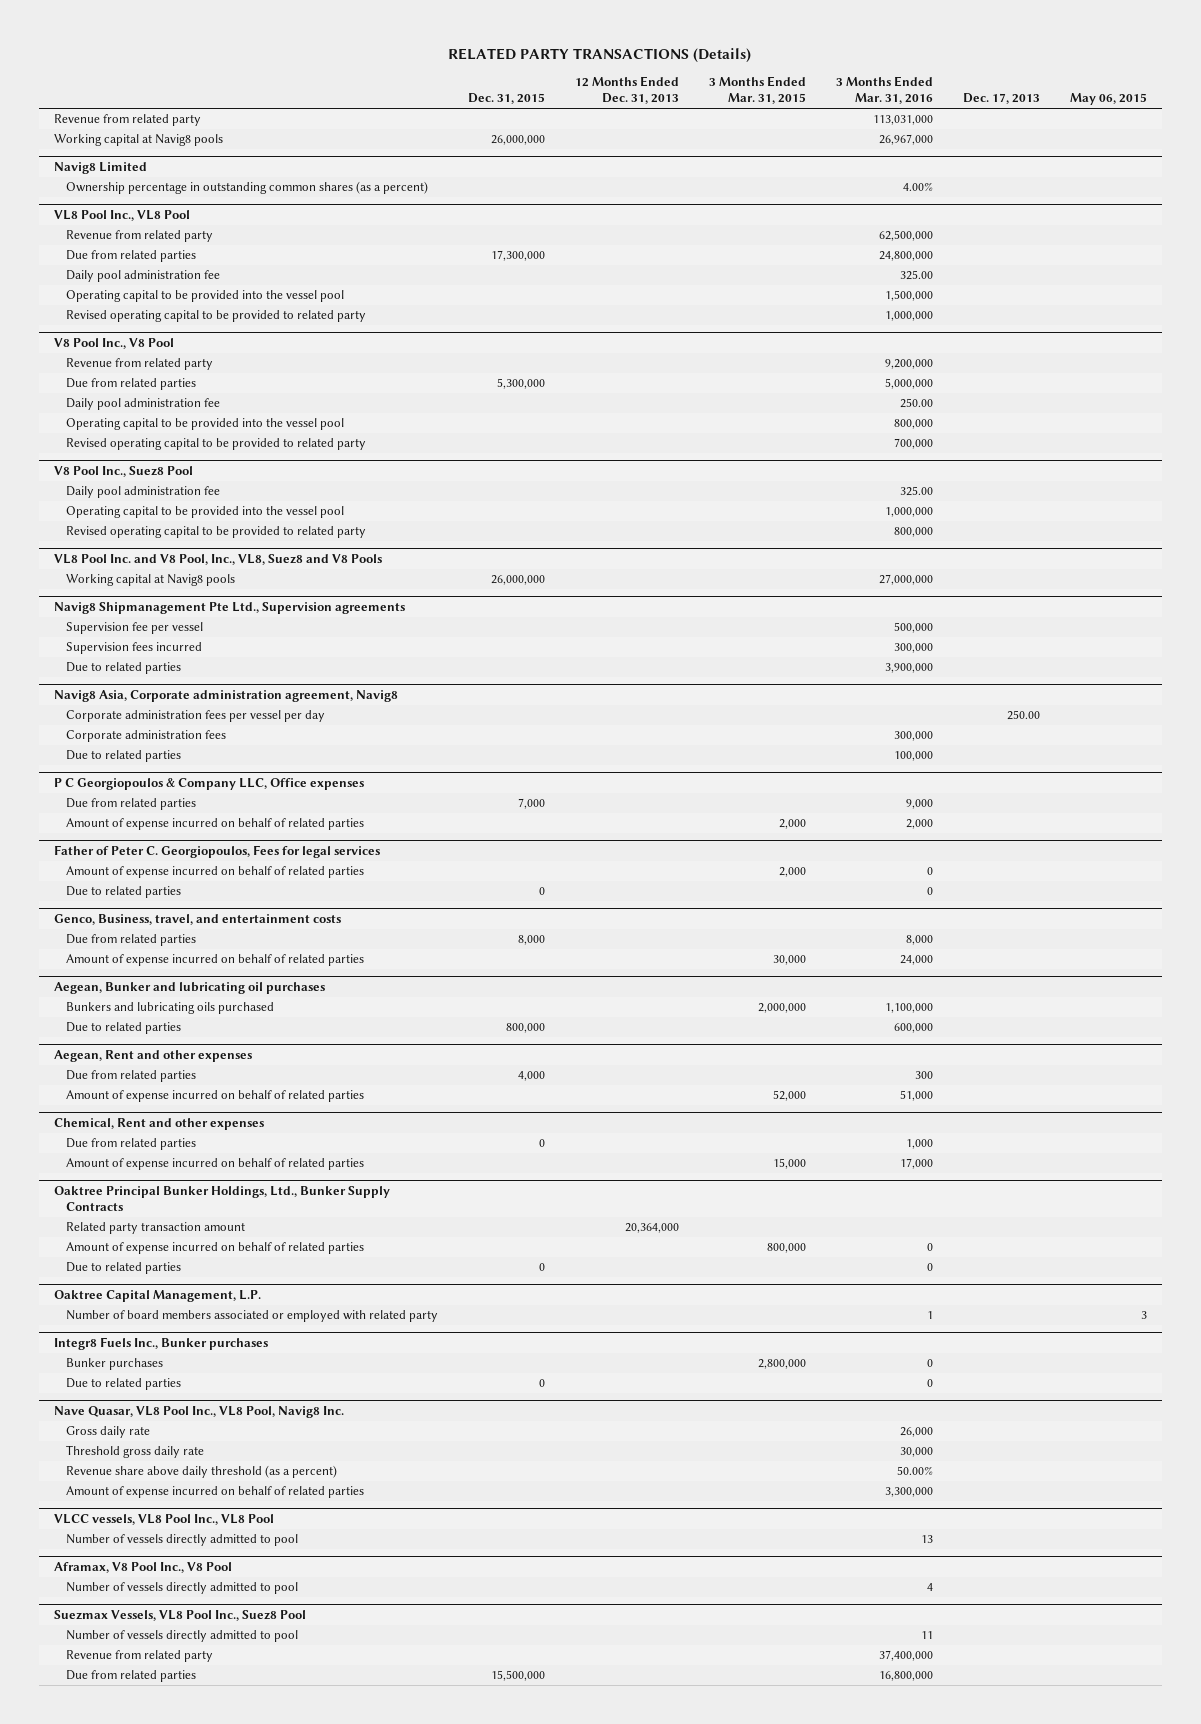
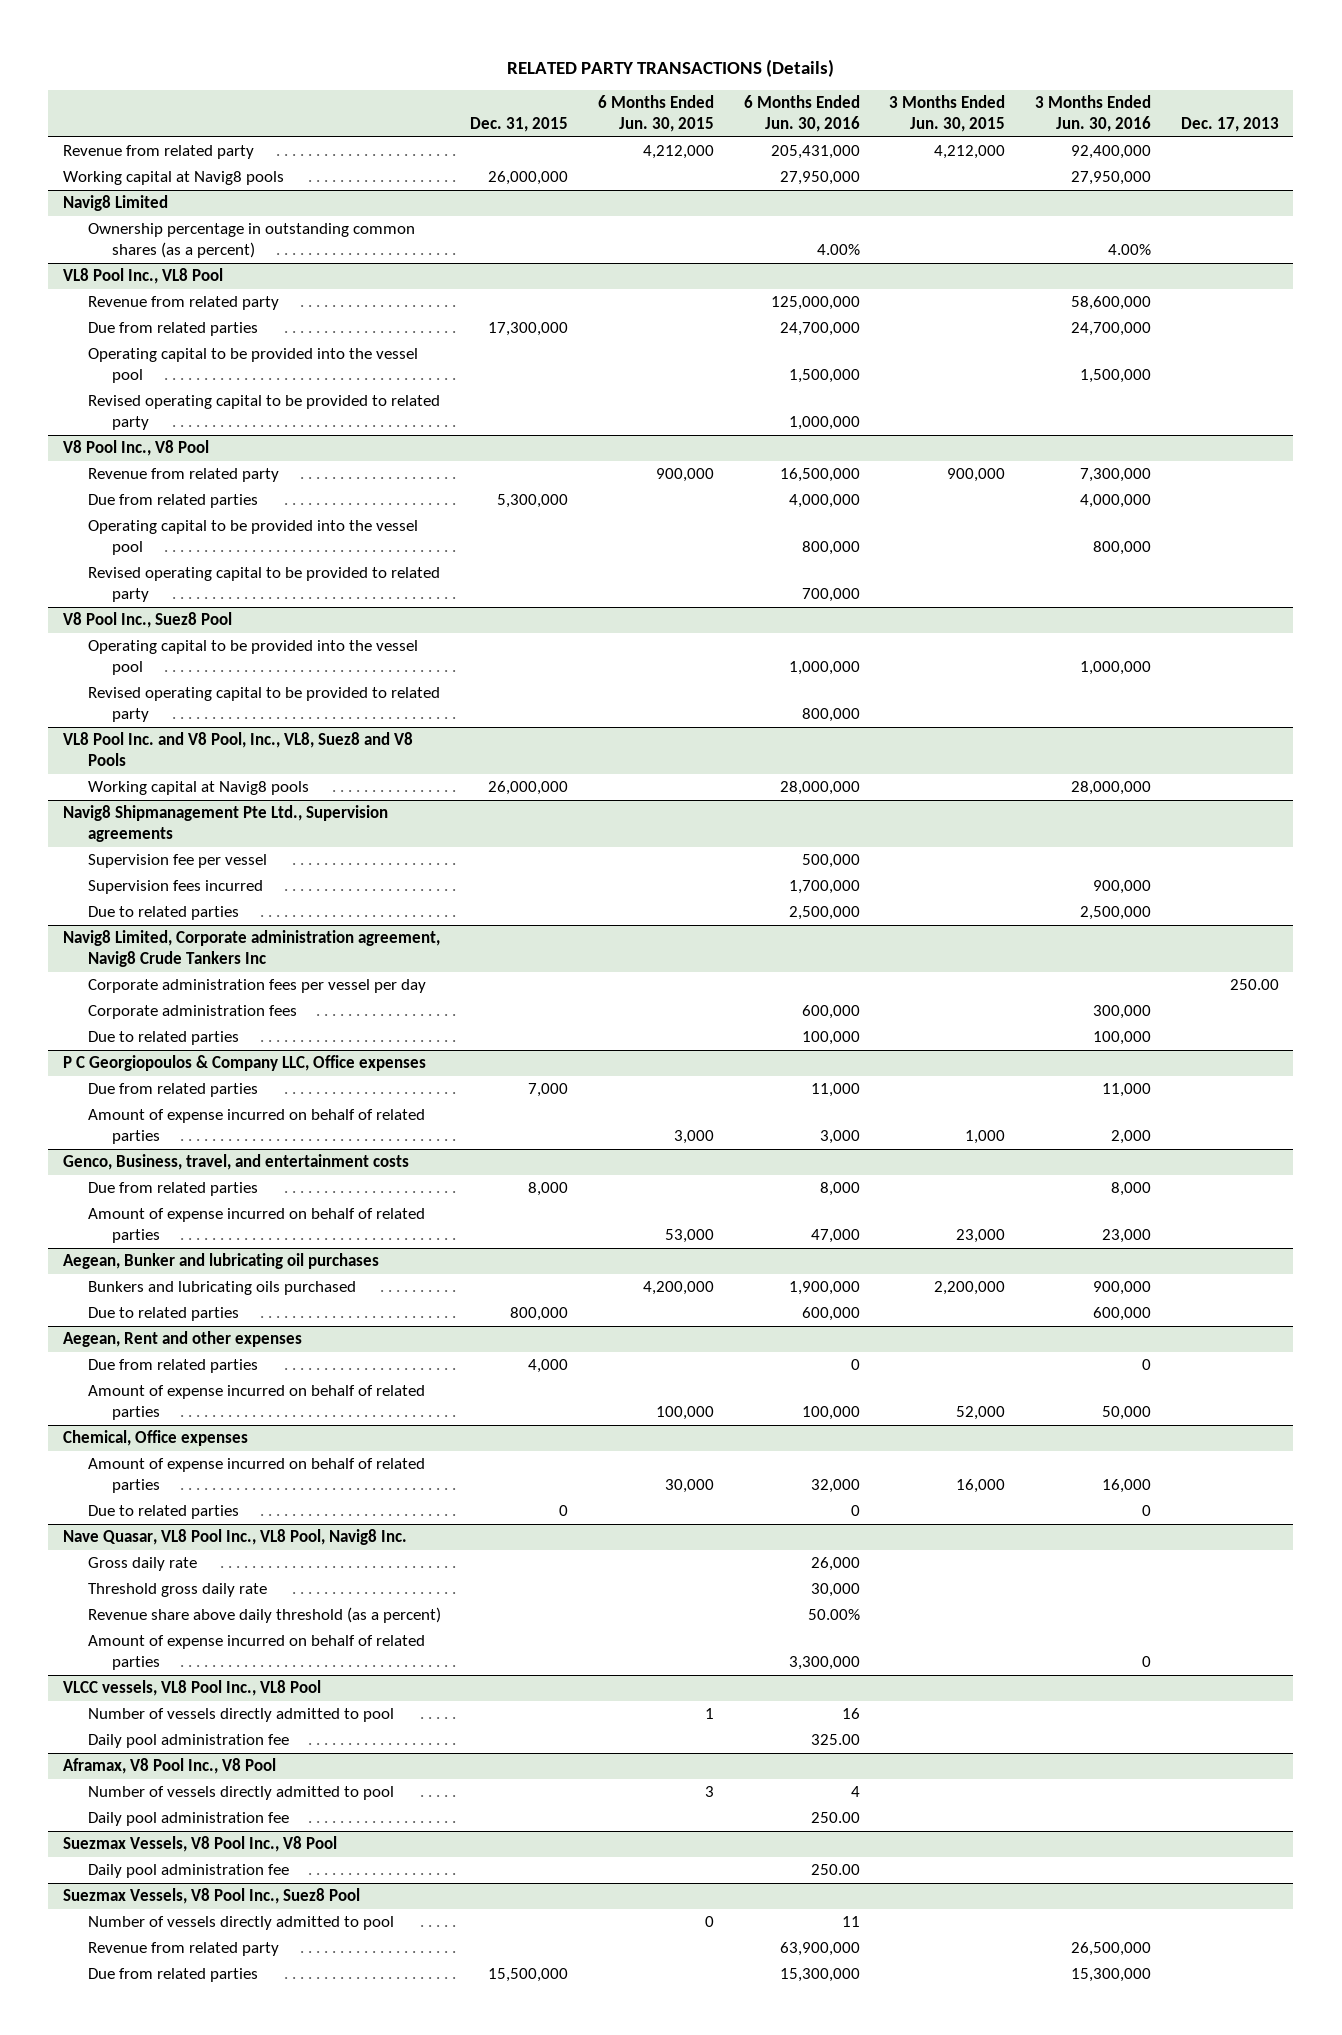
[575,76,680,105] 12 Months Ended Dec. 31, 2013 -> none
[708,76,806,105] 3 Months Ended Mar. 31, 2015 -> none
[835,76,933,105] 3 Months Ended Mar. 31, 2016 -> none
[1069,93,1147,106] May 06, 2015 -> none
none -> [598,95,715,133] 6 Months Ended Jun. 30, 2015
none -> [743,95,860,133] 6 Months Ended Jun. 30, 2016
none -> [889,95,1006,133] 3 Months Ended Jun. 30, 2015
none -> [1034,95,1151,133] 3 Months Ended Jun. 30, 2016
[66,270,221,283] Daily pool administration fee -> none
[66,398,221,411] Daily pool administration fee -> none
[66,486,221,499] Daily pool administration fee -> none
[53,690,398,703] Navig8 Asia, Corporate administration agreement, Navig8 -> [63,930,441,968] Navig8 Limited, Corporate administration agreement, Navig8 Crude Tankers Inc
[53,845,380,859] Father of Peter C. Georgiopoulos, Fees for legal services -> none
[66,866,365,879] Amount of expense incurred on behalf of related parties -> none
[66,886,182,899] Due to related parties -> none
[53,1118,264,1131] Chemical, Rent and other expenses -> none
[66,1138,197,1151] Due from related parties -> none
[66,1158,365,1171] Amount of expense incurred on behalf of related parties -> none
[53,1186,390,1212] Oaktree Principal Bunker Holdings, Ltd., Bunker Supply Contracts -> none
[66,1222,246,1235] Related party transaction amount -> none
[66,1242,365,1255] Amount of expense incurred on behalf of related parties -> none
[66,1262,182,1275] Due to related parties -> none
[53,1290,261,1303] Oaktree Capital Management, L.P. -> none
[66,1310,439,1323] Number of board members associated or employed with related party -> none
[53,1337,268,1351] Integr8 Fuels Inc., Bunker purchases -> none
[66,1358,164,1371] Bunker purchases -> none
[66,1378,182,1391] Due to related parties -> none
none -> [63,1430,249,1447] Chemical, Office expenses
none -> [87,1458,425,1494] Amount of expense incurred on behalf of related parties
none -> [87,1505,239,1520] Due to related parties
none -> [87,1734,289,1749] Daily pool administration fee
none -> [87,1812,289,1827] Daily pool administration fee
none -> [63,1836,338,1853] Suezmax Vessels, V8 Pool Inc., V8 Pool
none -> [87,1864,289,1879] Daily pool administration fee
[53,1610,306,1622] Suezmax Vessels, VL8 Pool Inc., Suez8 Pool -> [63,1888,361,1905] Suezmax Vessels, V8 Pool Inc., Suez8 Pool

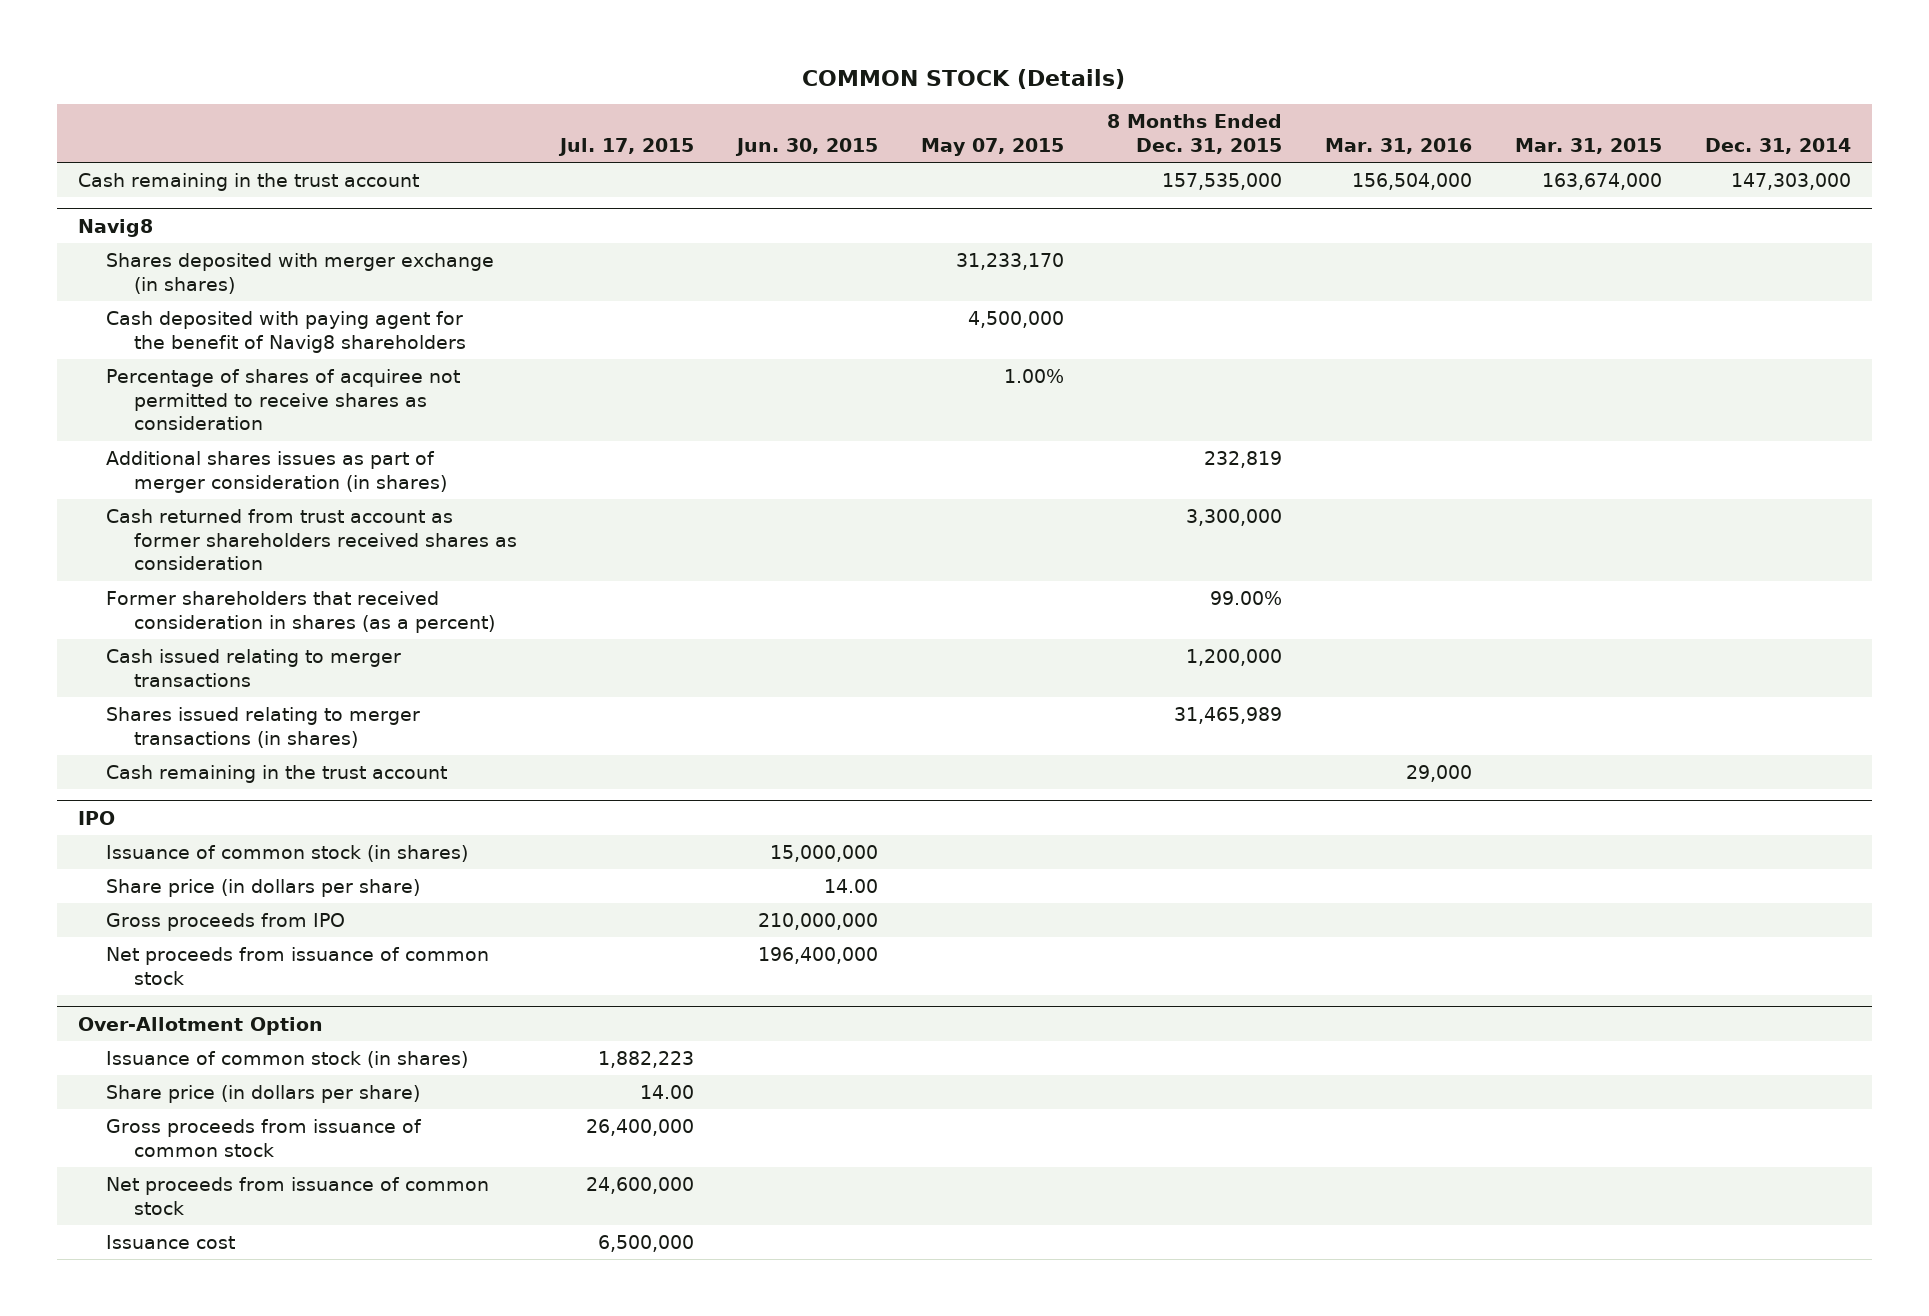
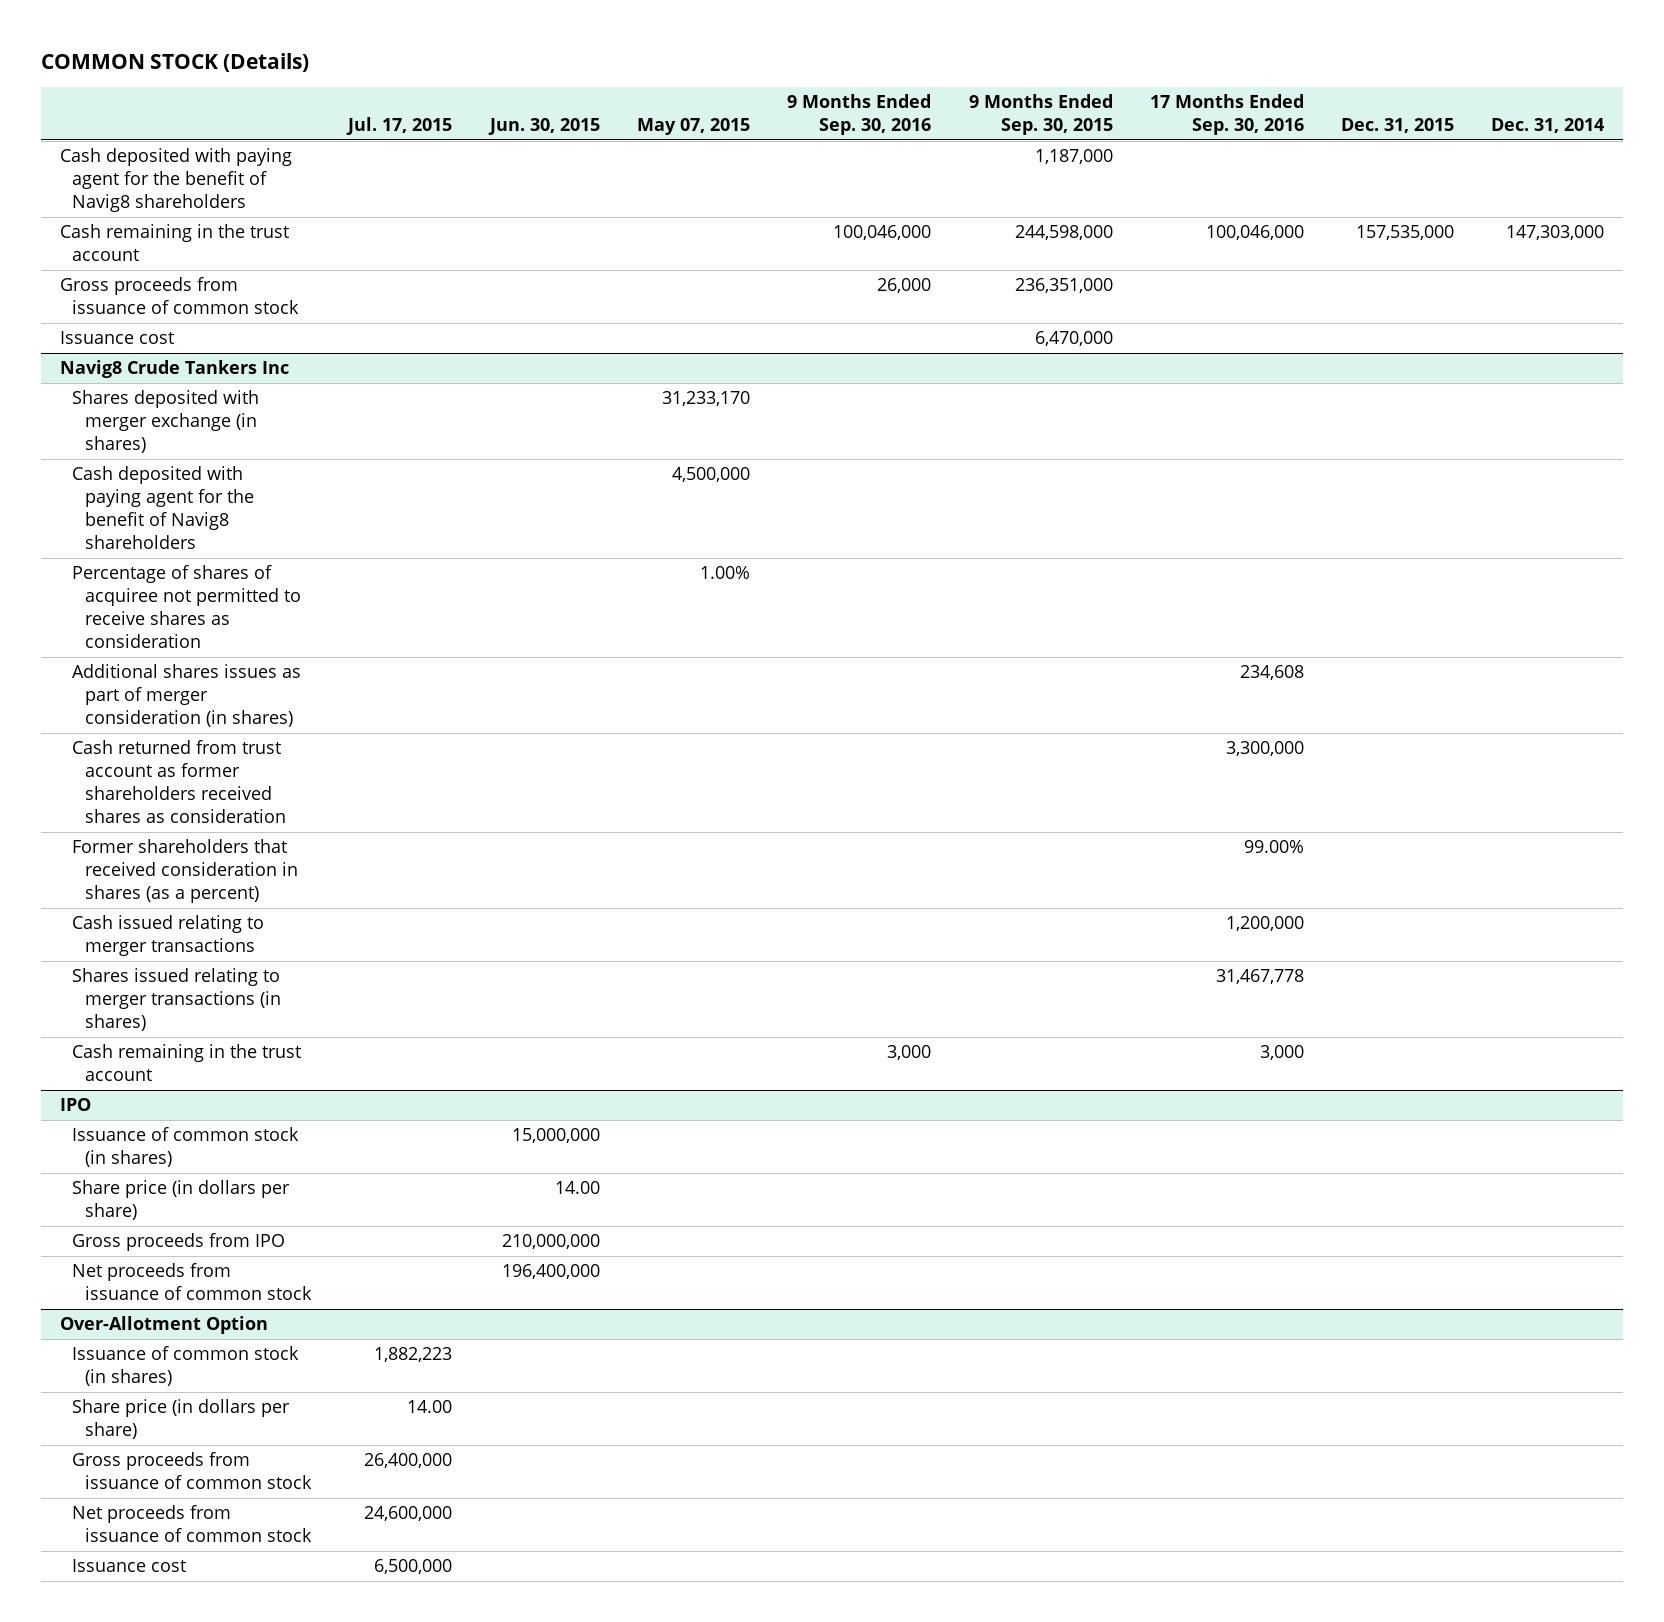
[1106,114,1282,154] 8 Months Ended Dec. 31, 2015 -> none
[1324,137,1472,154] Mar. 31, 2016 -> none
[1514,137,1662,154] Mar. 31, 2015 -> none
none -> [787,94,932,135] 9 Months Ended Sep. 30, 2016
none -> [968,94,1113,135] 9 Months Ended Sep. 30, 2015
none -> [1149,94,1304,135] 17 Months Ended Sep. 30, 2016
none -> [1341,117,1455,133] Dec. 31, 2015
none -> [59,148,292,213] Cash deposited with paying agent for the benefit of Navig8 shareholders
none -> [59,277,300,315] Gross proceeds from issuance of common stock
none -> [59,331,174,345] Issuance cost
[78,218,154,237] Navig8 -> [59,360,289,379] Navig8 Crude Tankers Inc

